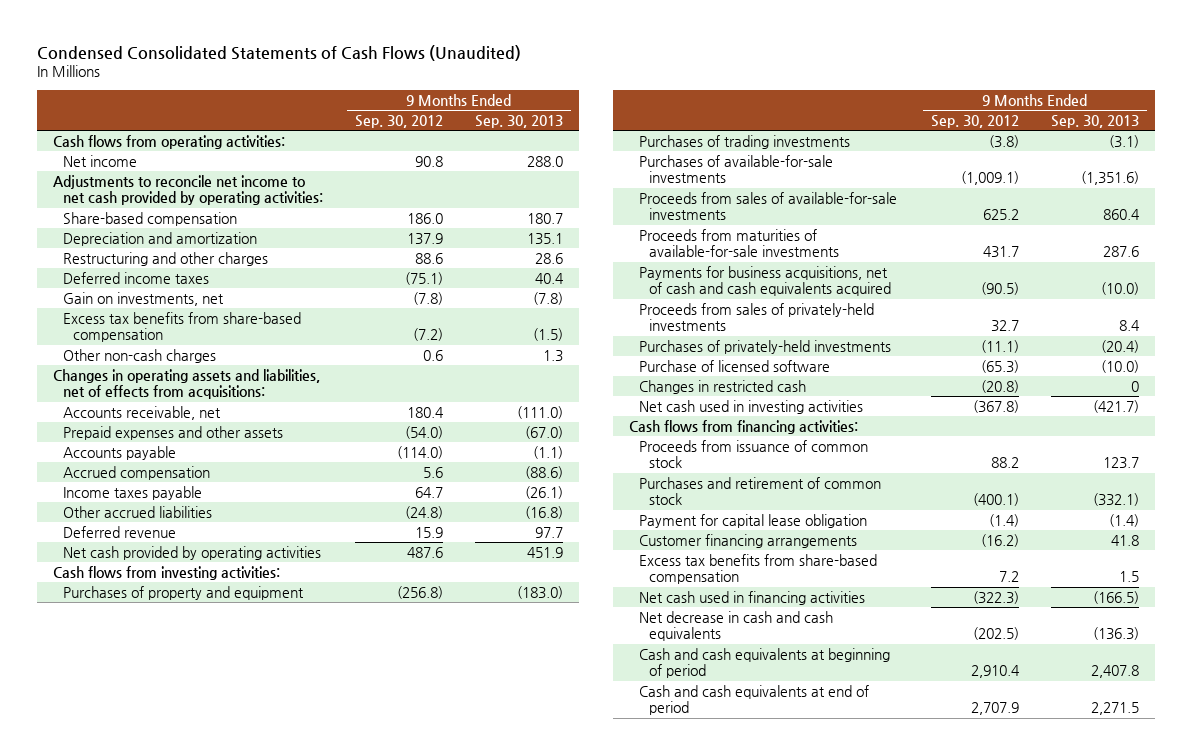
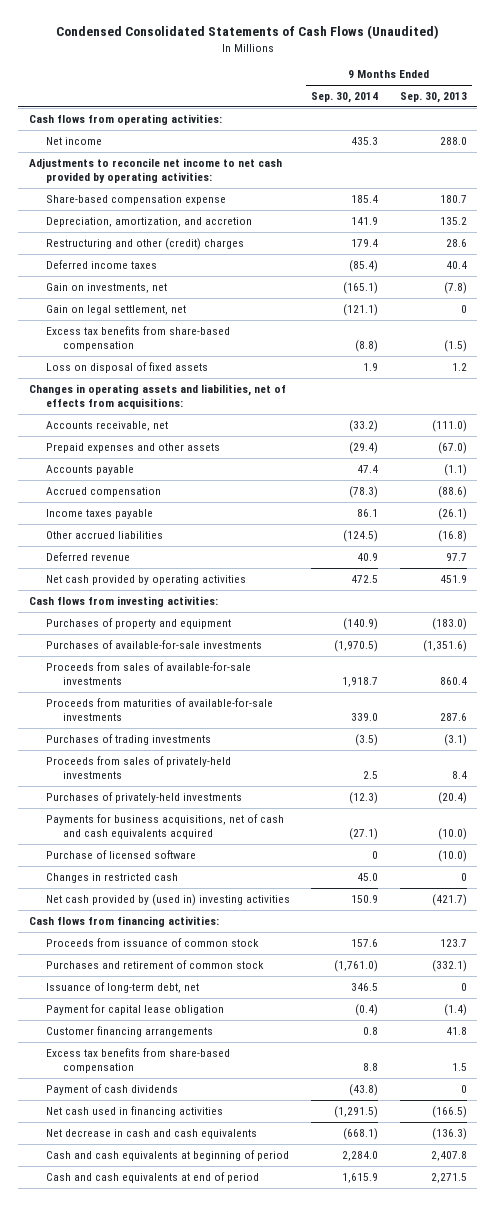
[354,114,443,128] Sep. 30, 2012 -> none
none -> [311,92,379,104] Sep. 30, 2014
[62,211,237,226] Share-based compensation -> [45,195,226,206] Share-based compensation expense
[62,231,257,246] Depreciation and amortization -> [45,217,252,228] Depreciation, amortization, and accretion
[526,232,563,245] 135.1 -> [439,217,467,226] 135.2
[62,251,268,266] Restructuring and other charges -> [45,238,244,251] Restructuring and other (credit) charges
none -> [45,305,186,316] Gain on legal settlement, net
[62,348,216,363] Other non-cash charges -> none
none -> [45,362,208,374] Loss on disposal of fixed assets
[638,134,850,149] Purchases of trading investments -> [45,734,211,746] Purchases of trading investments
[638,265,891,297] Payments for business acquisitions, net of cash and cash equivalents acquired -> [45,814,284,840] Payments for business acquisitions, net of cash and cash equivalents acquired
[638,399,863,414] Net cash used in investing activities -> [45,894,290,907] Net cash provided by (used in) investing activities
none -> [45,982,199,994] Issuance of long-term debt, net
none -> [45,1084,178,1096] Payment of cash dividends

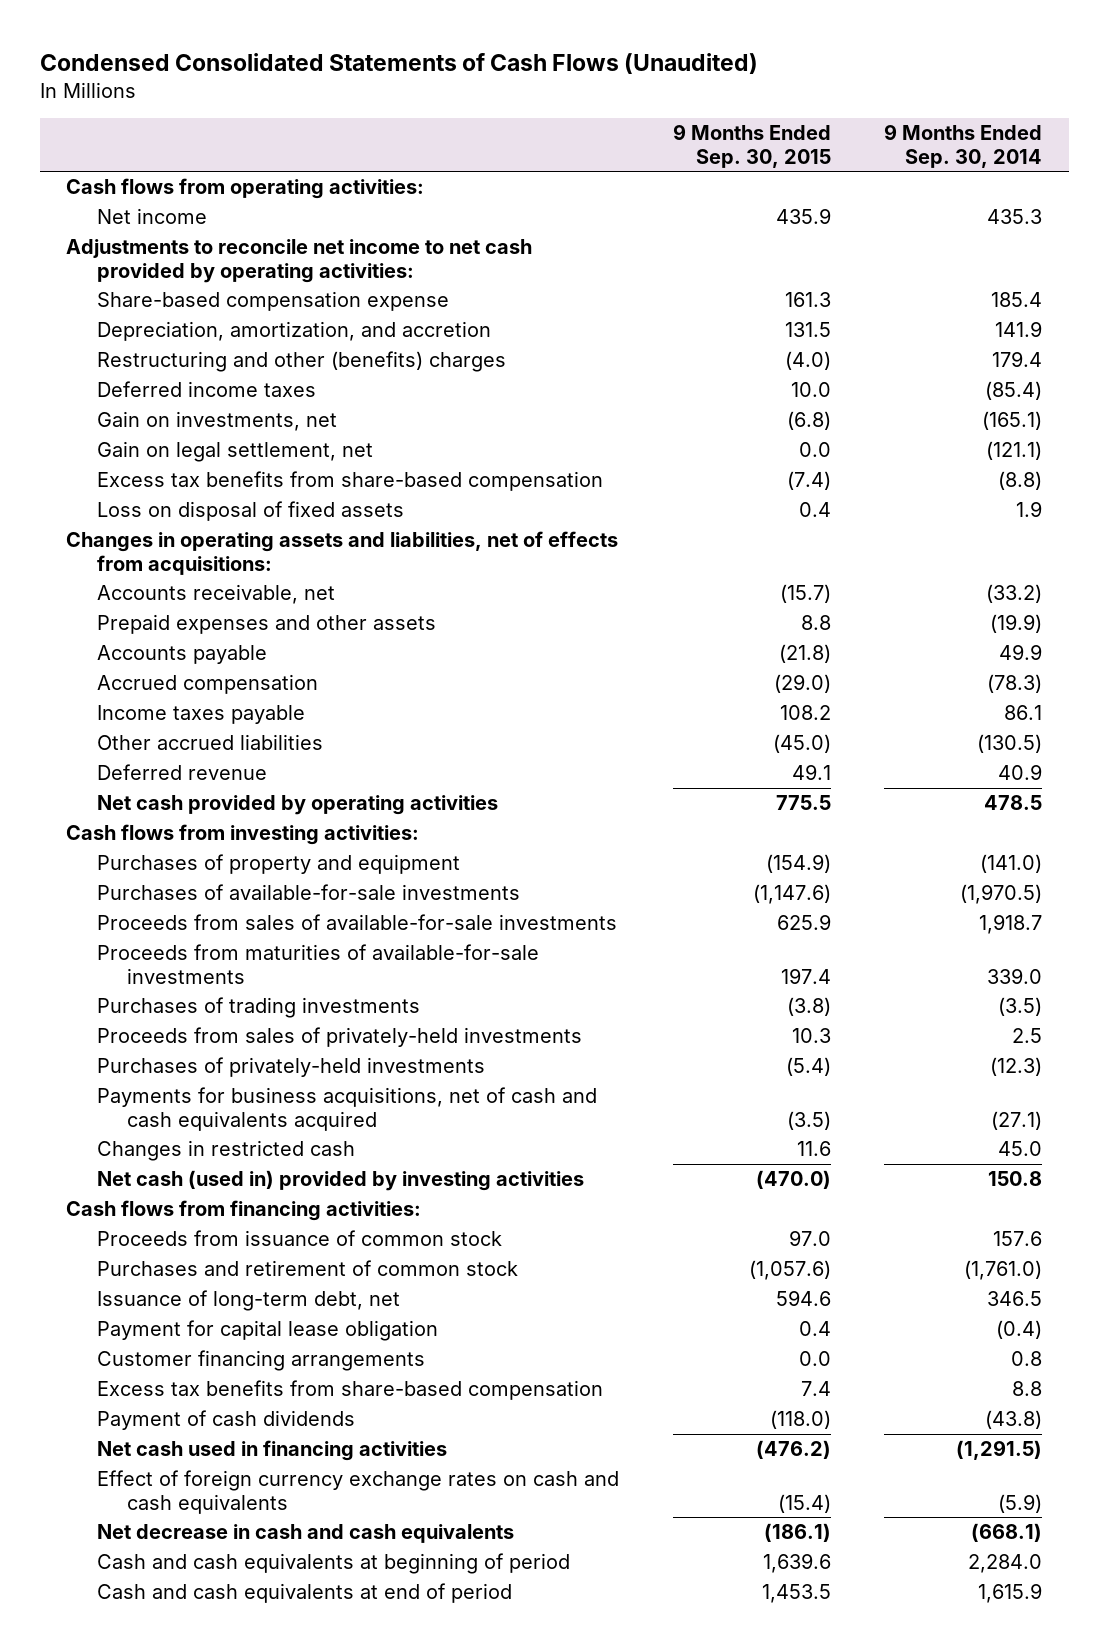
[399,92,467,104] Sep. 30, 2013 -> none
none -> [672,124,831,168] 9 Months Ended Sep. 30, 2015
[45,238,244,251] Restructuring and other (credit) charges -> [96,351,506,373] Restructuring and other (benefits) charges
[349,442,379,455] (29.4) -> [990,614,1043,634] (19.9)
[357,465,379,474] 47.4 -> [999,644,1043,661] 49.9
[343,530,379,543] (124.5) -> [977,734,1043,754] (130.5)
[351,575,379,584] 472.5 -> [984,795,1043,811] 478.5
[343,618,379,631] (140.9) -> [980,854,1043,874] (141.0)
[45,850,196,860] Purchase of licensed software -> none
[45,894,290,907] Net cash provided by (used in) investing activities -> [96,1170,584,1192] Net cash (used in) provided by investing activities
[351,895,379,904] 150.9 -> [988,1171,1043,1187] 150.8
none -> [96,1470,619,1514] Effect of foreign currency exchange rates on cash and cash equivalents

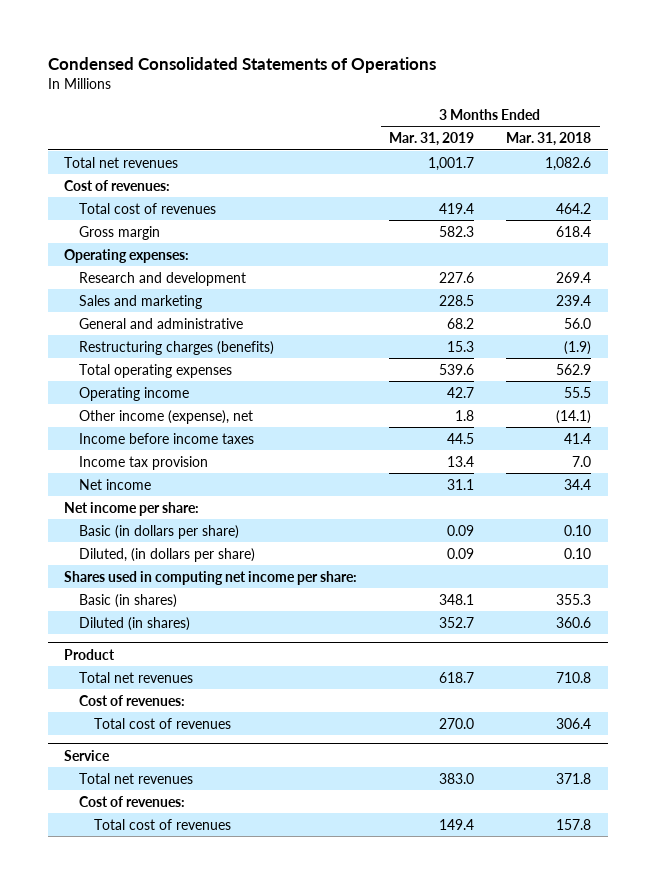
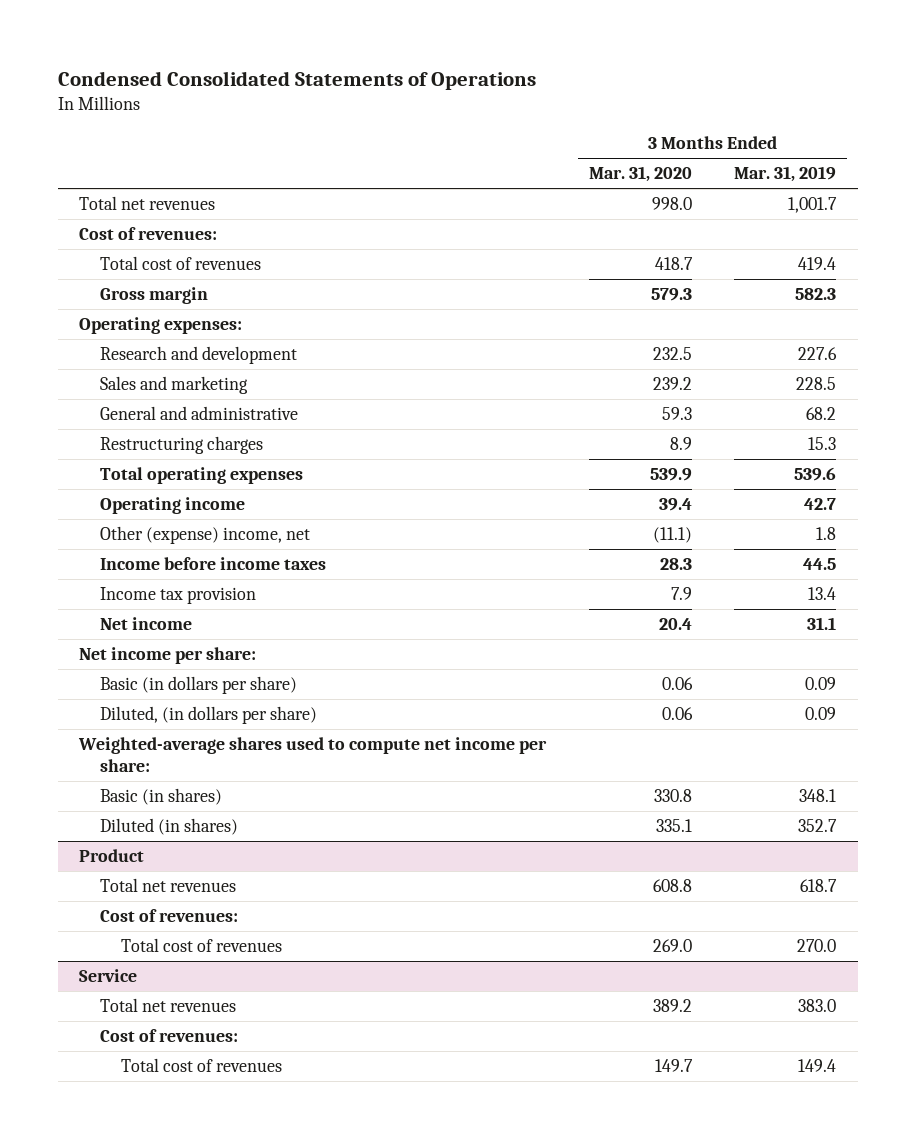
[506,132,592,147] Mar. 31, 2018 -> none
none -> [588,166,692,183] Mar. 31, 2020
[79,340,275,355] Restructuring charges (benefits) -> [100,436,264,455] Restructuring charges
[79,409,254,424] Other income (expense), net -> [100,526,311,545] Other (expense) income, net
[63,570,357,585] Shares used in computing net income per share: -> [78,737,548,773] Weighted-average shares used to compute net income per share:

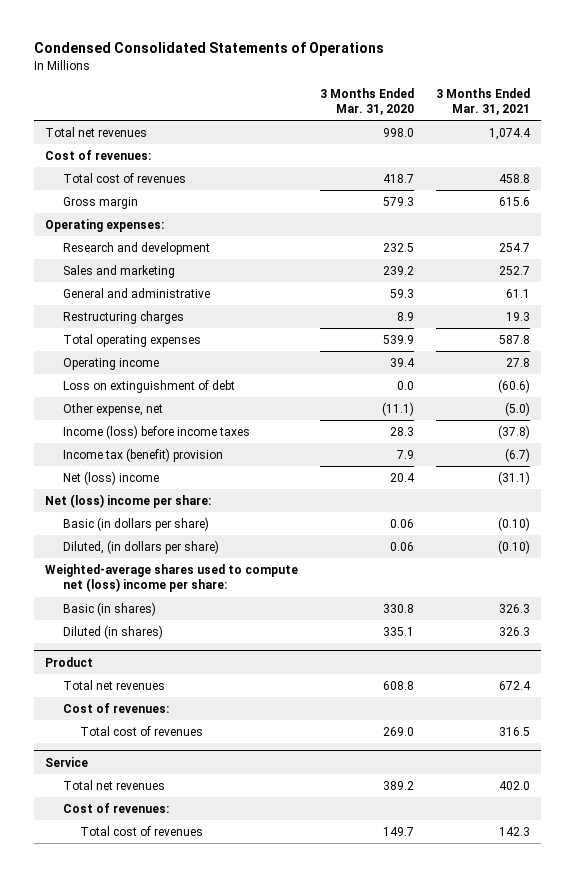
[734,166,837,183] Mar. 31, 2019 -> none
none -> [436,87,531,116] 3 Months Ended Mar. 31, 2021
none -> [62,380,235,394] Loss on extinguishment of debt
[100,526,311,545] Other (expense) income, net -> [62,403,163,417] Other expense, net
[100,557,327,571] Income before income taxes -> [62,425,250,440] Income (loss) before income taxes
[100,587,257,605] Income tax provision -> [62,448,223,463] Income tax (benefit) provision
[100,617,193,631] Net income -> [62,471,159,486] Net (loss) income
[79,647,257,665] Net income per share: -> [45,494,212,509] Net (loss) income per share:
[78,737,548,773] Weighted-average shares used to compute net income per share: -> [45,564,299,593] Weighted-average shares used to compute net (loss) income per share:

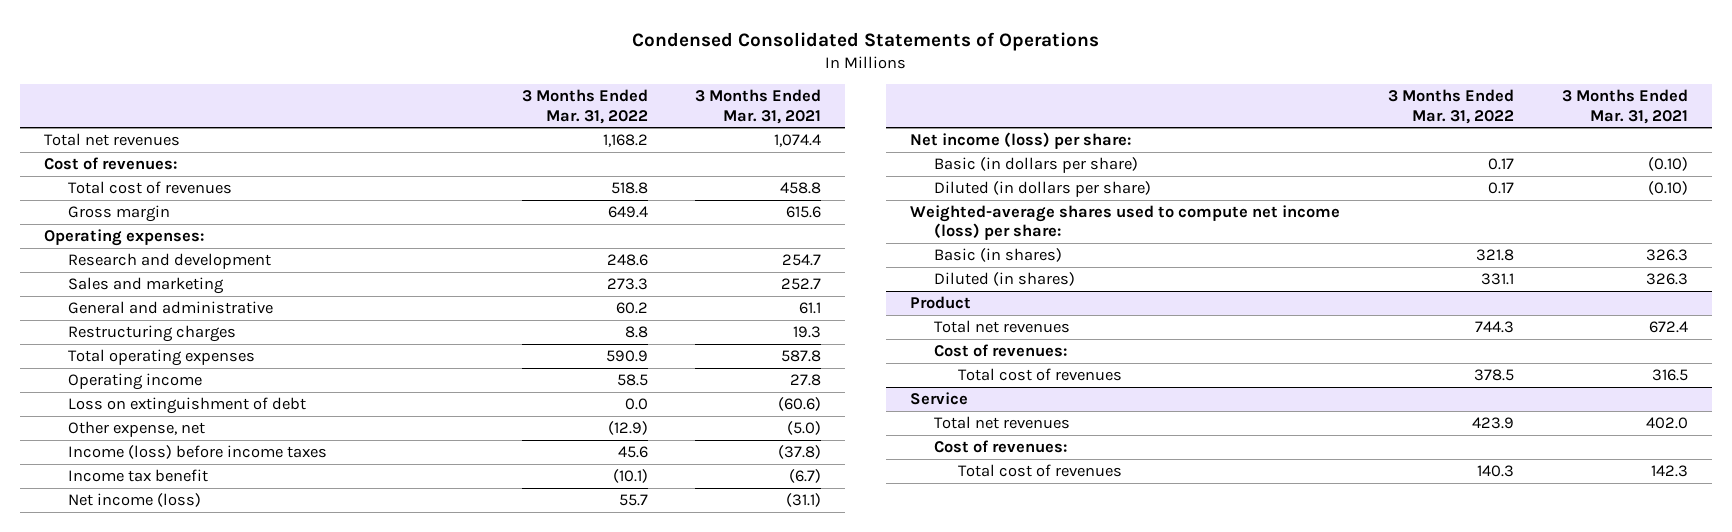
[320,87,415,116] 3 Months Ended Mar. 31, 2020 -> none
none -> [521,89,648,124] 3 Months Ended Mar. 31, 2022
[62,448,223,463] Income tax (benefit) provision -> [67,469,208,483] Income tax benefit
[62,471,159,486] Net (loss) income -> [67,493,201,508] Net income (loss)
[45,494,212,509] Net (loss) income per share: -> [910,132,1132,150] Net income (loss) per share:
[62,540,219,555] Diluted, (in dollars per share) -> [933,181,1151,198] Diluted (in dollars per share)
[45,564,299,593] Weighted-average shares used to compute net (loss) income per share: -> [910,205,1341,241] Weighted-average shares used to compute net income (loss) per share:

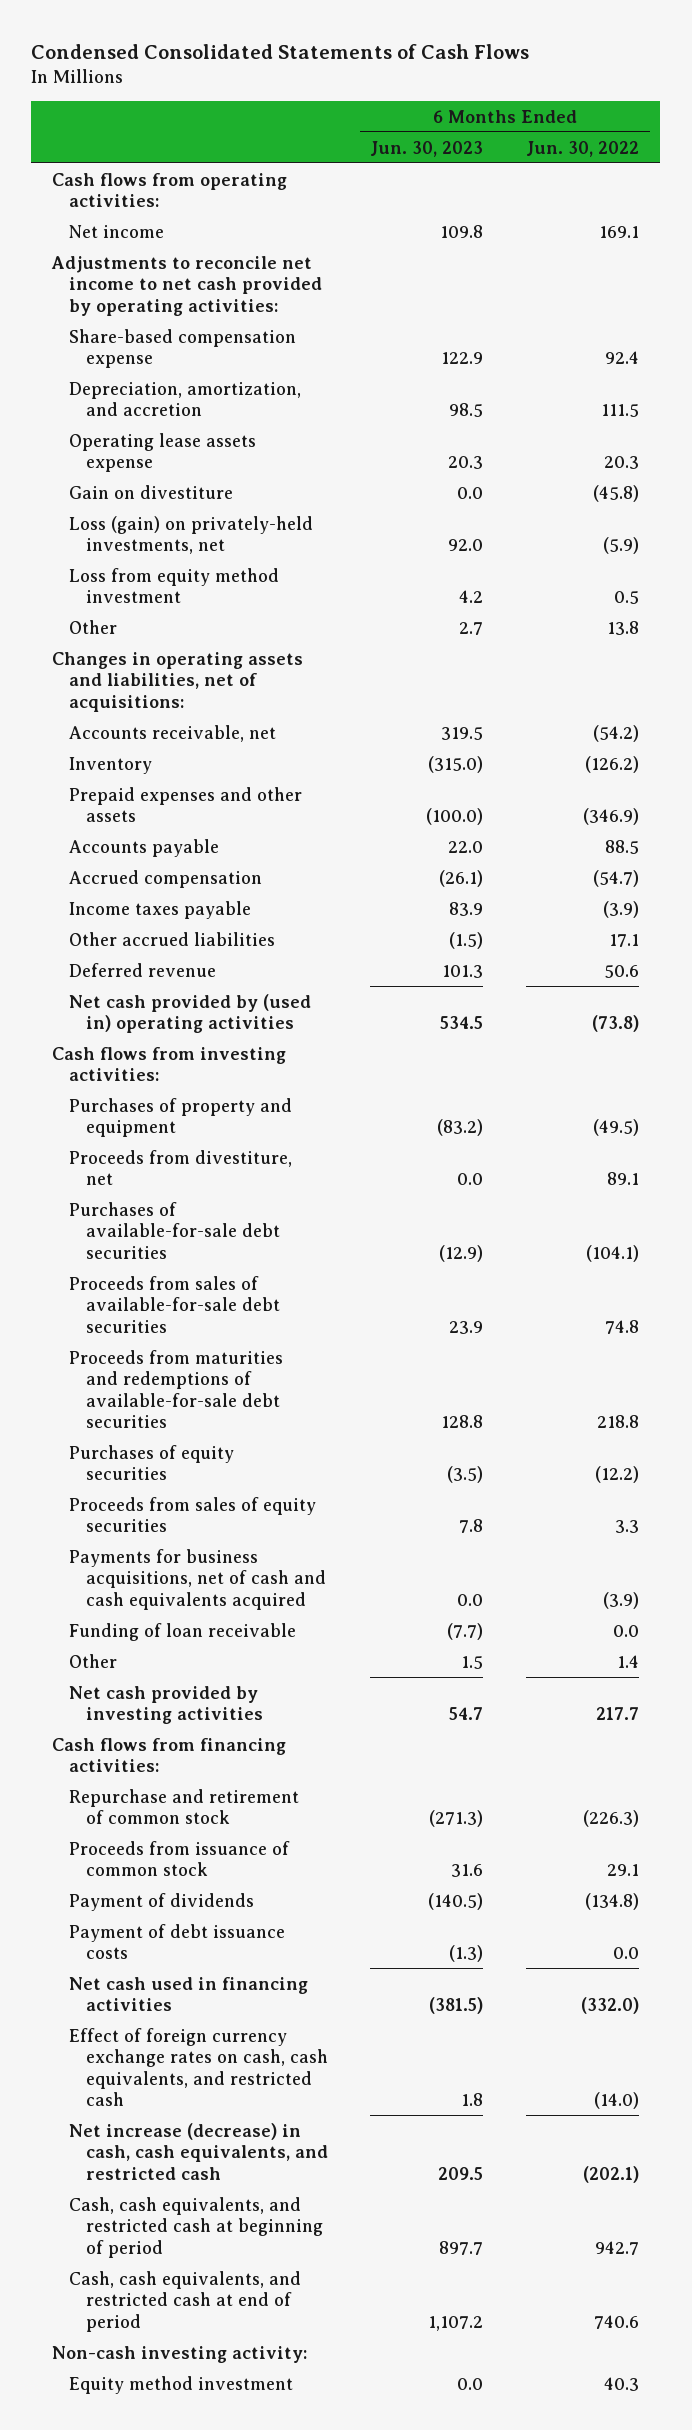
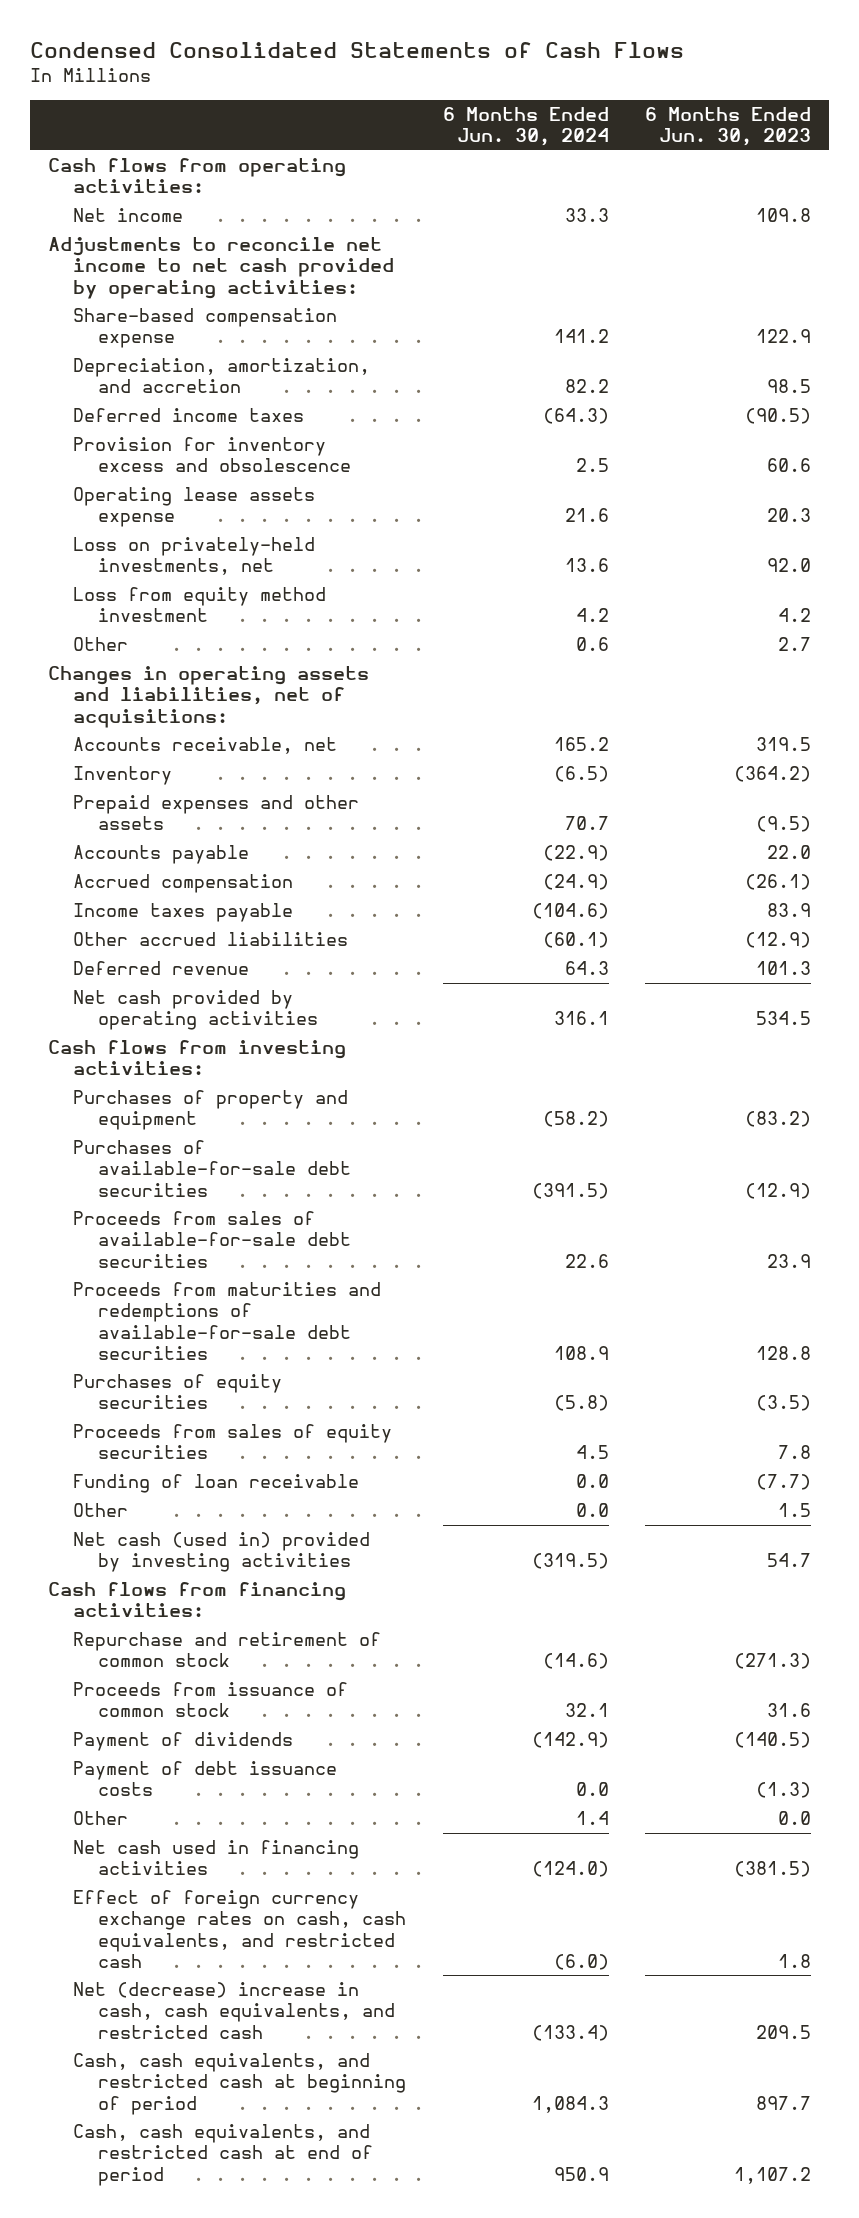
[526,140,640,157] Jun. 30, 2022 -> none
none -> [442,107,609,147] 6 Months Ended Jun. 30, 2024
none -> [72,408,304,423] Deferred income taxes
none -> [72,437,352,473] Provision for inventory excess and obsolescence
[69,484,234,499] Gain on divestiture -> none
[69,515,314,555] Loss (gain) on privately-held investments, net -> [72,537,315,576] Loss on privately-held investments, net
[428,755,484,773] (315.0) -> [734,766,812,783] (364.2)
[426,808,484,826] (100.0) -> [756,816,812,833] (9.5)
[449,931,484,949] (1.5) -> [745,932,812,949] (12.9)
[69,993,312,1034] Net cash provided by (used in) operating activities -> [72,990,319,1031] Net cash provided by operating activities
[69,1149,293,1186] Proceeds from divestiture, net -> none
[69,1548,326,1610] Payments for business acquisitions, net of cash and cash equivalents acquired -> none
[69,1685,263,1725] Net cash provided by investing activities -> [72,1532,370,1573] Net cash (used in) provided by investing activities
none -> [72,1811,128,1826] Other
[69,2122,328,2180] Net increase (decrease) in cash, cash equivalents, and restricted cash -> [72,1982,396,2039] Net (decrease) increase in cash, cash equivalents, and restricted cash
[52,2345,308,2363] Non-cash investing activity: -> none
[69,2375,294,2394] Equity method investment -> none

